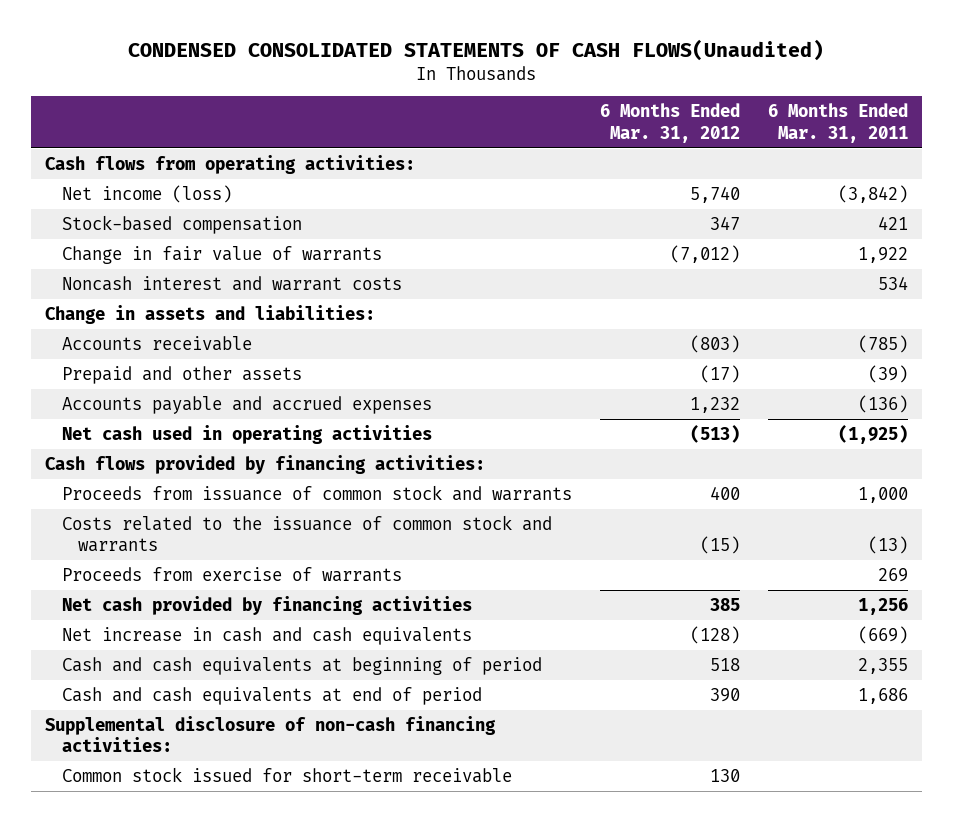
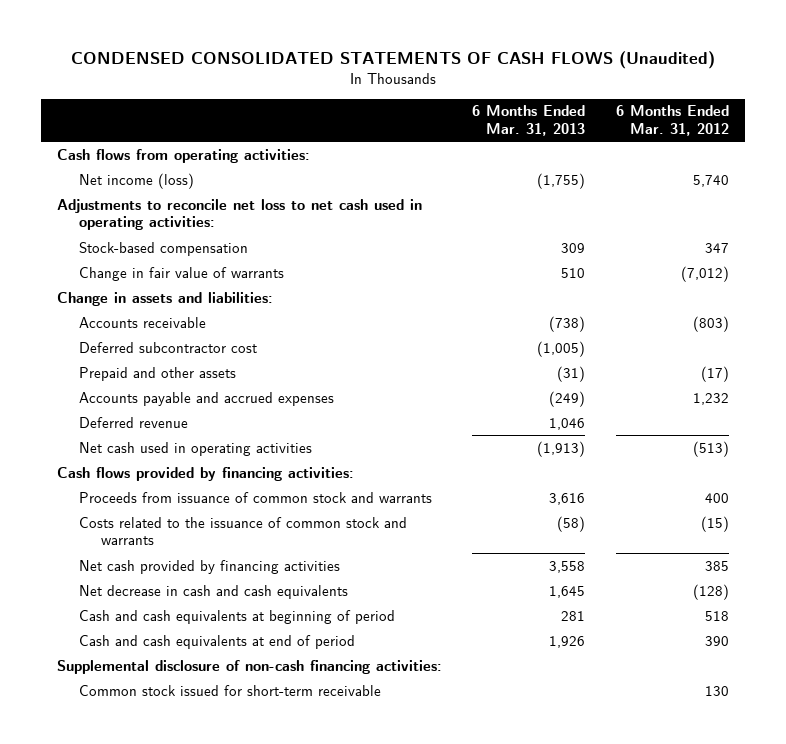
[128,39,825,62] CONDENSED CONSOLIDATED STATEMENTS OF CASH FLOWS(Unaudited) -> [70,51,715,70] CONDENSED CONSOLIDATED STATEMENTS OF CASH FLOWS (Unaudited)
[767,103,908,143] 6 Months Ended Mar. 31, 2011 -> none
none -> [472,105,586,136] 6 Months Ended Mar. 31, 2013
none -> [56,198,422,231] Adjustments to reconcile net loss to net cash used in operating activities:
[61,275,402,291] Noncash interest and warrant costs -> none
none -> [78,341,257,353] Deferred subcontractor cost
none -> [78,416,188,428] Deferred revenue
[61,566,402,582] Proceeds from exercise of warrants -> none
[61,626,472,645] Net increase in cash and cash equivalents -> [78,584,348,599] Net decrease in cash and cash equivalents

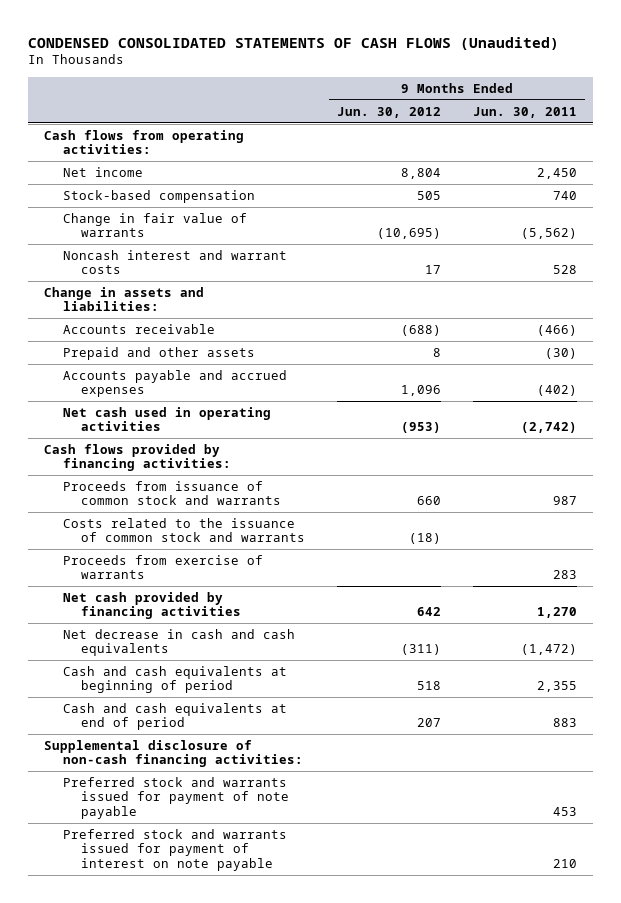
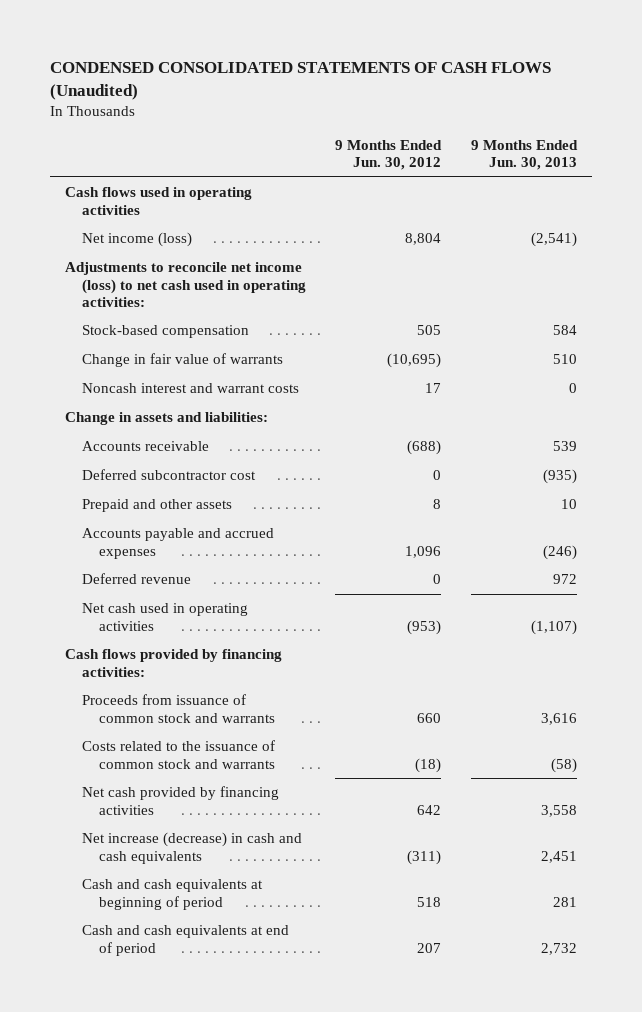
[472,106,577,118] Jun. 30, 2011 -> none
none -> [471,139,579,170] 9 Months Ended Jun. 30, 2013
[43,129,244,155] Cash flows from operating activities: -> [64,187,252,215] Cash flows used in operating activities
[62,166,143,177] Net income -> [81,232,192,248] Net income (loss)
none -> [64,262,306,307] Adjustments to reconcile net income (loss) to net cash used in operating activities:
none -> [81,469,256,481] Deferred subcontractor cost
none -> [81,573,191,585] Deferred revenue
[62,554,263,580] Proceeds from exercise of warrants -> none
[62,628,295,657] Net decrease in cash and cash equivalents -> [81,832,302,864] Net increase (decrease) in cash and cash equivalents
[43,739,303,768] Supplemental disclosure of non-cash financing activities: -> none
[62,776,290,819] Preferred stock and warrants issued for payment of note payable -> none
[62,828,287,871] Preferred stock and warrants issued for payment of interest on note payable -> none

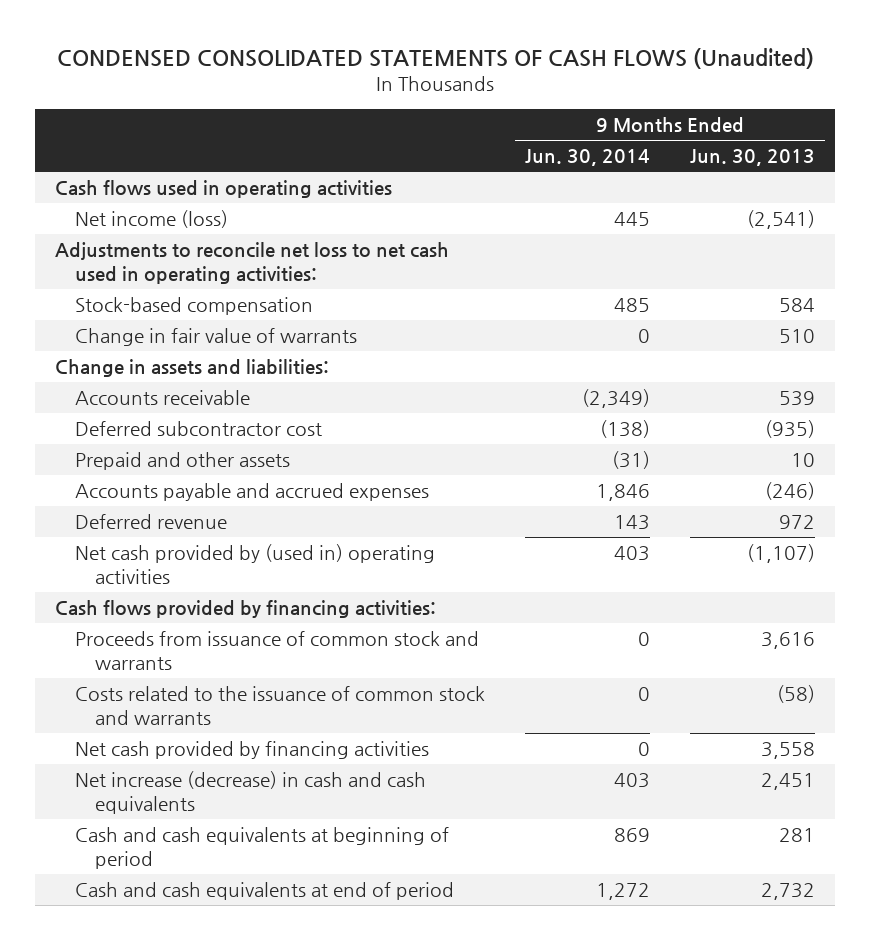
[335,139,443,170] 9 Months Ended Jun. 30, 2012 -> none
none -> [525,149,651,167] Jun. 30, 2014
[64,262,306,307] Adjustments to reconcile net income (loss) to net cash used in operating activities: -> [55,242,450,284] Adjustments to reconcile net loss to net cash used in operating activities:
[81,383,299,394] Noncash interest and warrant costs -> none
[81,603,248,631] Net cash used in operating activities -> [75,544,436,584] Net cash provided by (used in) operating activities

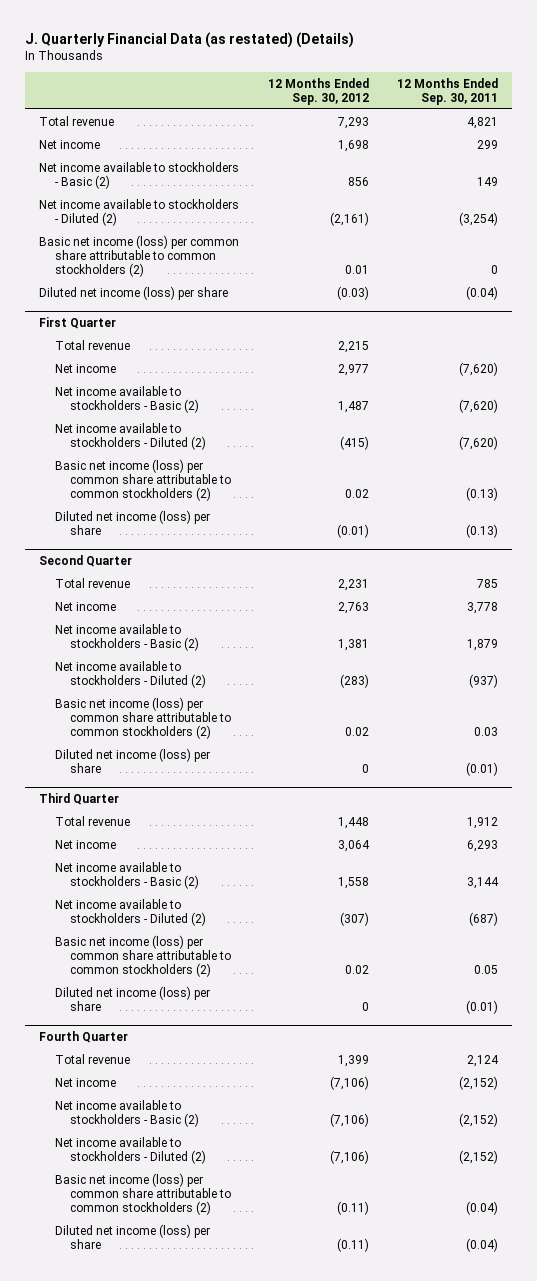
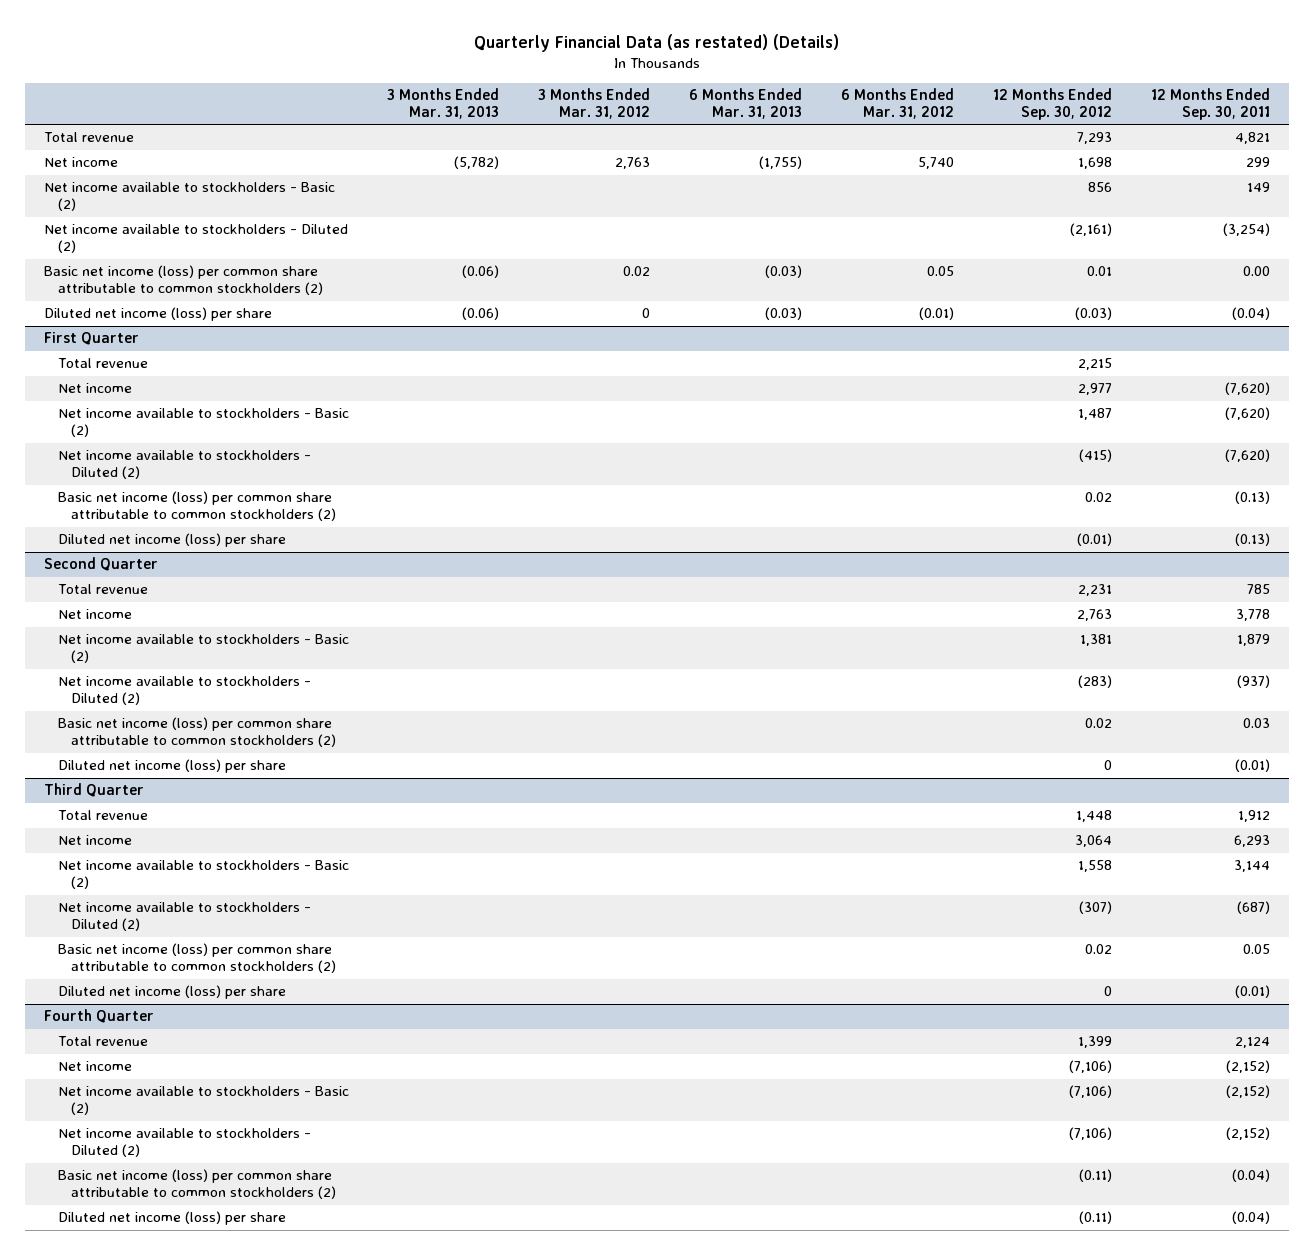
[25,32,355,49] J. Quarterly Financial Data (as restated) (Details) -> [473,33,839,52] Quarterly Financial Data (as restated) (Details)
none -> [387,87,500,119] 3 Months Ended Mar. 31, 2013
none -> [538,87,651,119] 3 Months Ended Mar. 31, 2012
none -> [689,87,803,119] 6 Months Ended Mar. 31, 2013
none -> [841,87,955,119] 6 Months Ended Mar. 31, 2012
[490,264,498,274] 0 -> [1242,266,1270,277] 0.00

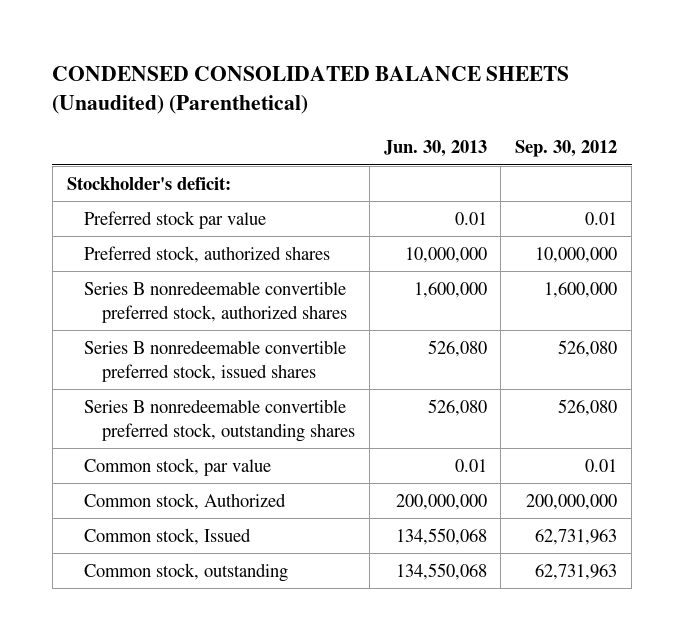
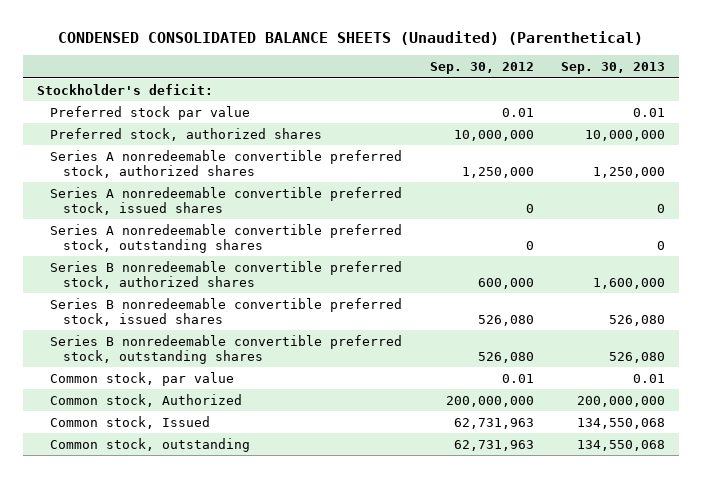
[383,140,487,158] Jun. 30, 2013 -> none
none -> [561,62,666,75] Sep. 30, 2013
none -> [50,149,403,178] Series A nonredeemable convertible preferred stock, authorized shares
none -> [50,186,403,215] Series A nonredeemable convertible preferred stock, issued shares
none -> [50,223,403,253] Series A nonredeemable convertible preferred stock, outstanding shares
[544,281,618,298] 1,600,000 -> [477,277,534,289] 600,000

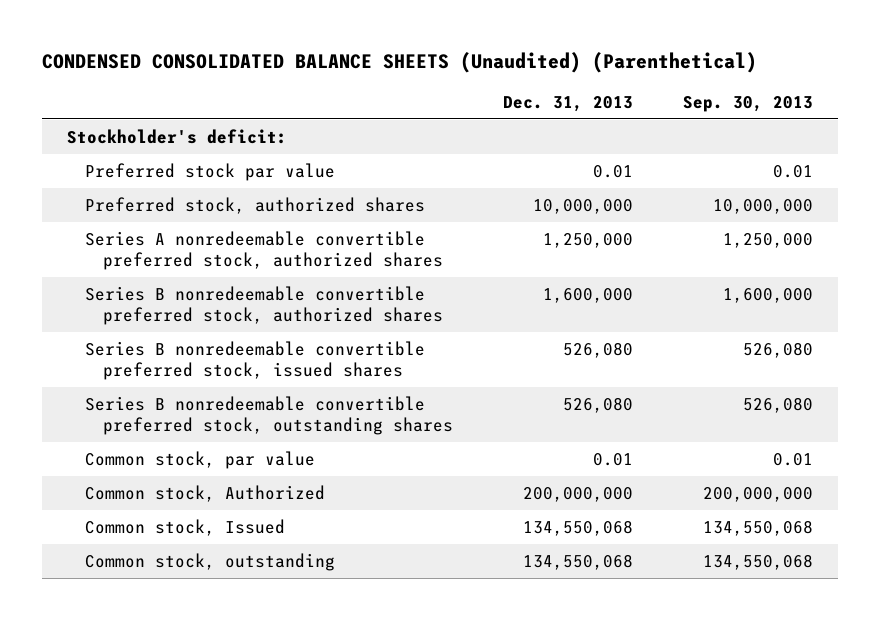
[429,62,534,75] Sep. 30, 2012 -> none
none -> [503,95,634,112] Dec. 31, 2013
[50,186,403,215] Series A nonredeemable convertible preferred stock, issued shares -> none
[50,223,403,253] Series A nonredeemable convertible preferred stock, outstanding shares -> none

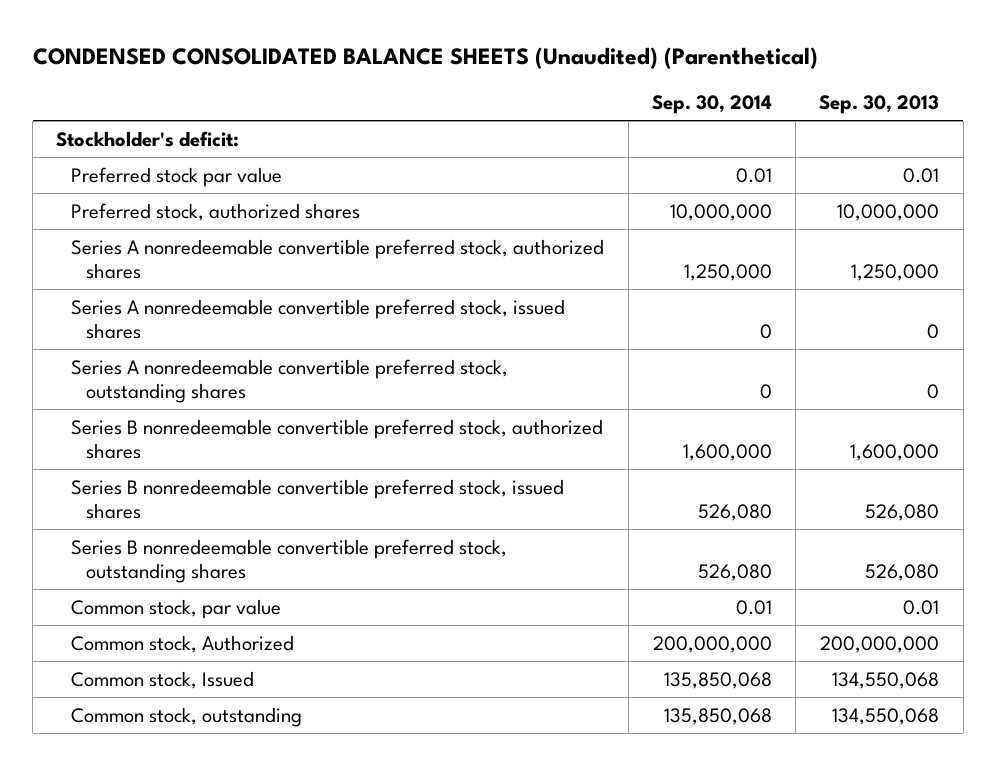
[503,95,634,112] Dec. 31, 2013 -> none
none -> [651,95,772,115] Sep. 30, 2014
none -> [71,298,566,340] Series A nonredeemable convertible preferred stock, issued shares
none -> [71,358,509,404] Series A nonredeemable convertible preferred stock, outstanding shares

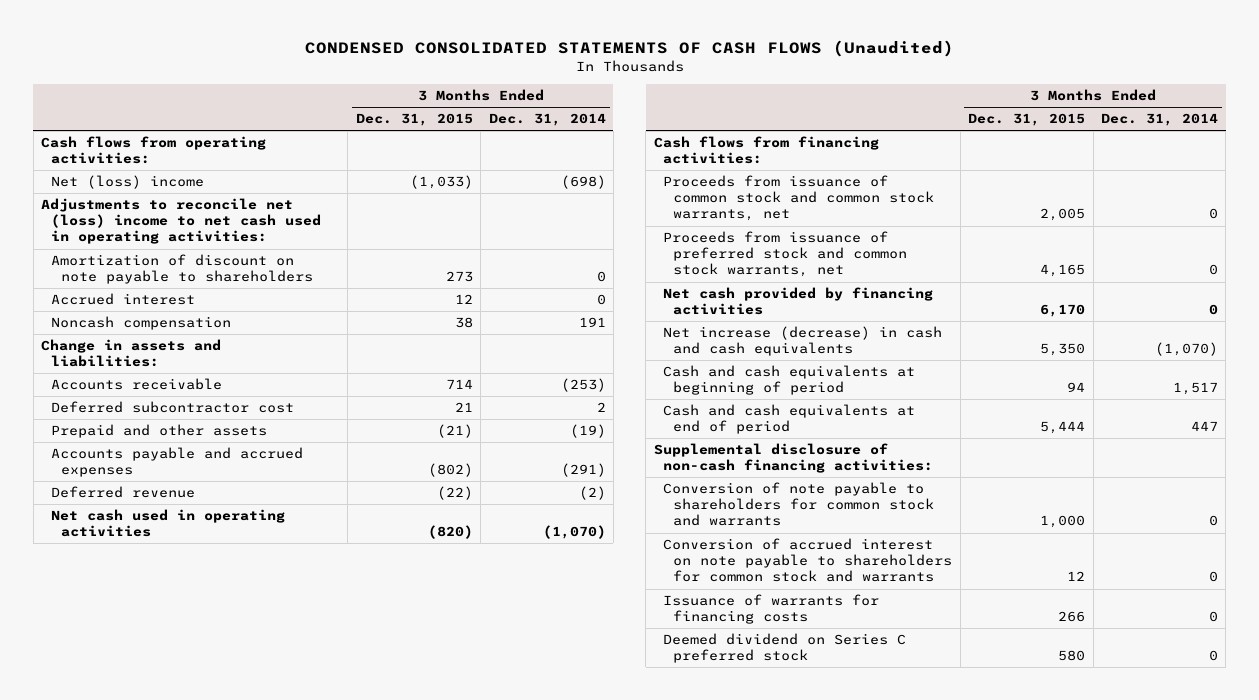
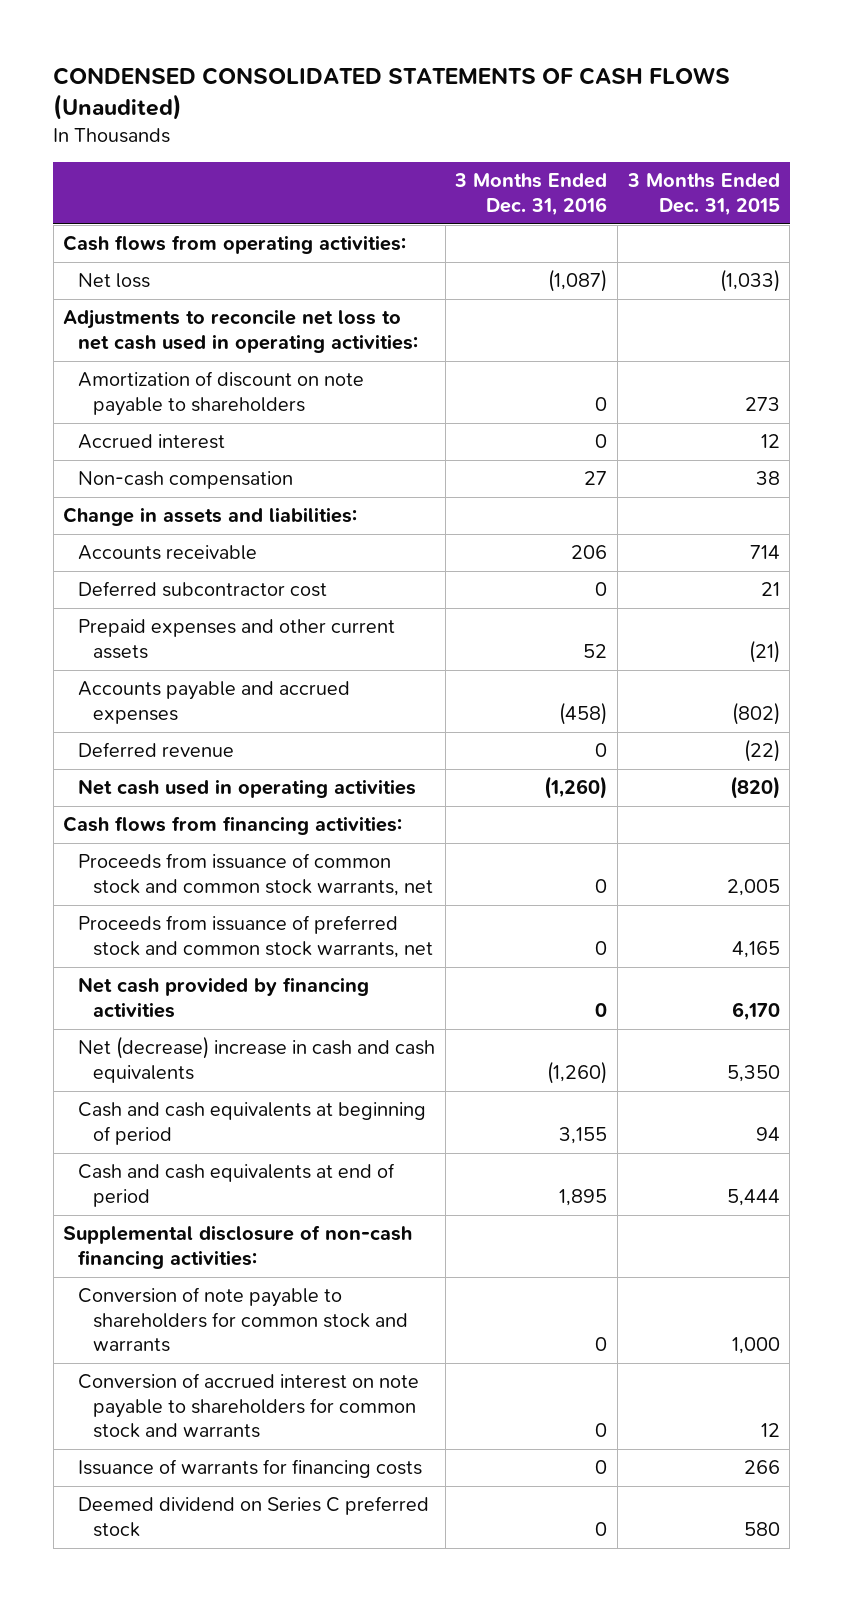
[488,113,606,127] Dec. 31, 2014 -> none
none -> [454,173,608,216] 3 Months Ended Dec. 31, 2016
[51,175,205,190] Net (loss) income -> [78,273,151,289] Net loss
[41,198,322,245] Adjustments to reconcile net (loss) income to net cash used in operating activities: -> [63,309,419,353] Adjustments to reconcile net loss to net cash used in operating activities:
[51,316,232,331] Noncash compensation -> [78,471,294,490] Non-cash compensation
[51,424,268,439] Prepaid and other assets -> [78,619,396,659] Prepaid expenses and other current assets
[663,326,943,357] Net increase (decrease) in cash and cash equivalents -> [78,1036,436,1083] Net (decrease) increase in cash and cash equivalents

